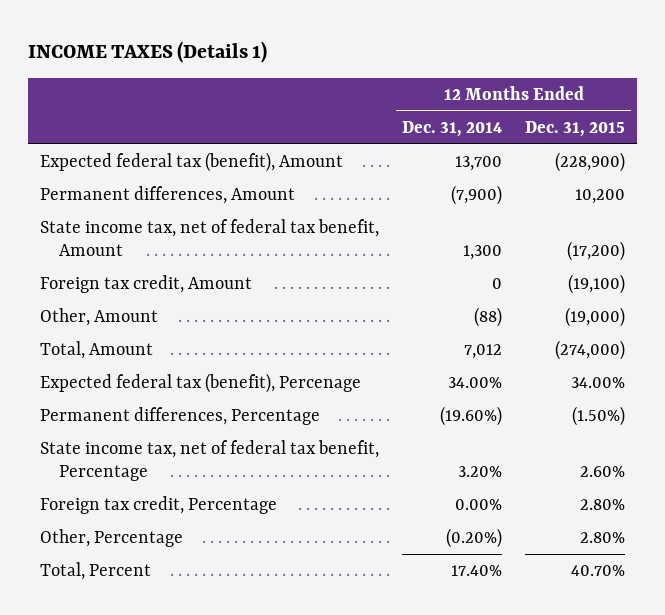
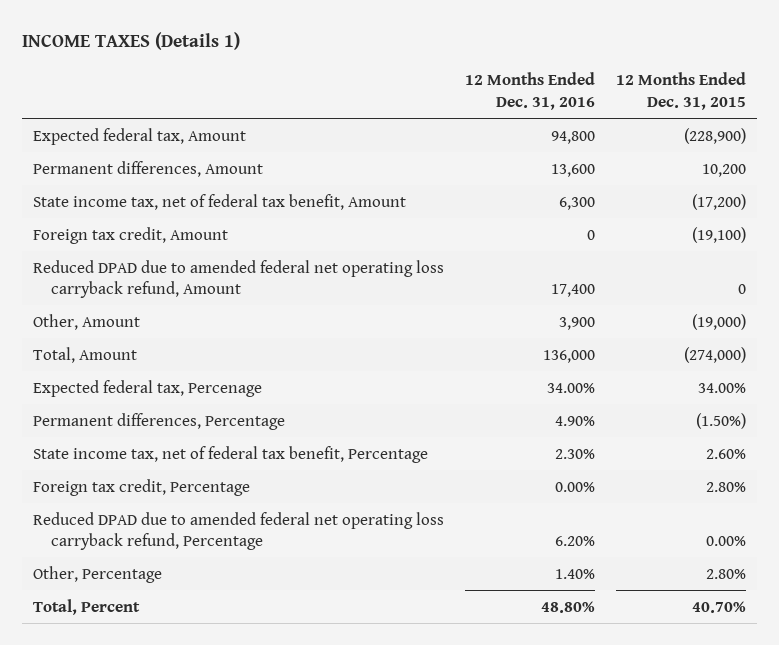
[401,120,502,137] Dec. 31, 2014 -> none
none -> [464,72,595,110] 12 Months Ended Dec. 31, 2016
[39,152,343,173] Expected federal tax (benefit), Amount -> [32,127,246,145] Expected federal tax, Amount
none -> [32,259,444,299] Reduced DPAD due to amended federal net operating loss carryback refund, Amount
[39,373,361,394] Expected federal tax (benefit), Percenage -> [32,379,262,397] Expected federal tax, Percenage
none -> [32,511,444,551] Reduced DPAD due to amended federal net operating loss carryback refund, Percentage

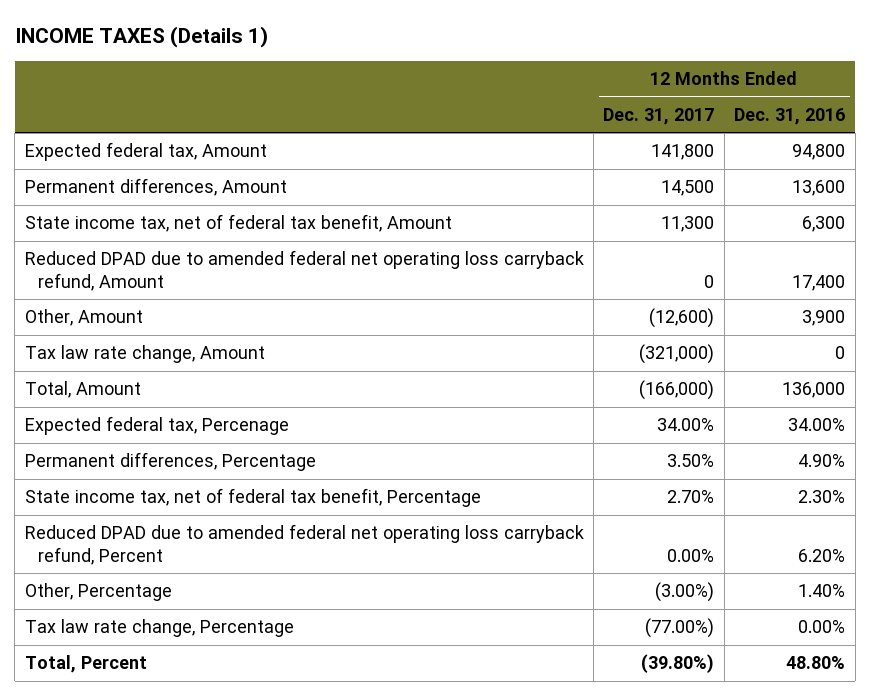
[616,72,747,110] 12 Months Ended Dec. 31, 2015 -> none
none -> [603,107,715,125] Dec. 31, 2017
[32,226,228,244] Foreign tax credit, Amount -> none
none -> [24,345,265,364] Tax law rate change, Amount
[32,478,250,496] Foreign tax credit, Percentage -> none
[32,511,444,551] Reduced DPAD due to amended federal net operating loss carryback refund, Percentage -> [24,524,584,565] Reduced DPAD due to amended federal net operating loss carryback refund, Percent
none -> [24,619,294,638] Tax law rate change, Percentage

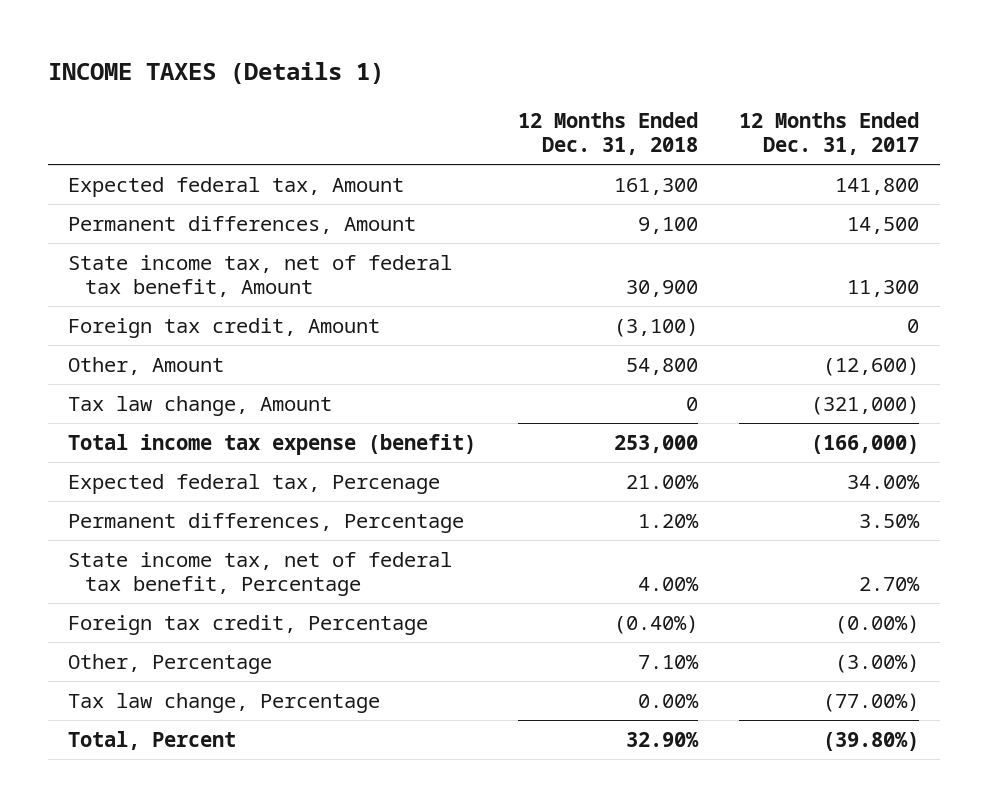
[734,107,846,125] Dec. 31, 2016 -> none
none -> [517,111,698,156] 12 Months Ended Dec. 31, 2018
[24,250,584,291] Reduced DPAD due to amended federal net operating loss carryback refund, Amount -> [68,317,381,338] Foreign tax credit, Amount
[24,345,265,364] Tax law rate change, Amount -> [68,395,333,416] Tax law change, Amount
[24,381,141,399] Total, Amount -> [68,433,477,455] Total income tax expense (benefit)
[24,524,584,565] Reduced DPAD due to amended federal net operating loss carryback refund, Percent -> none
none -> [68,614,429,635] Foreign tax credit, Percentage
[24,619,294,638] Tax law rate change, Percentage -> [68,692,381,713] Tax law change, Percentage

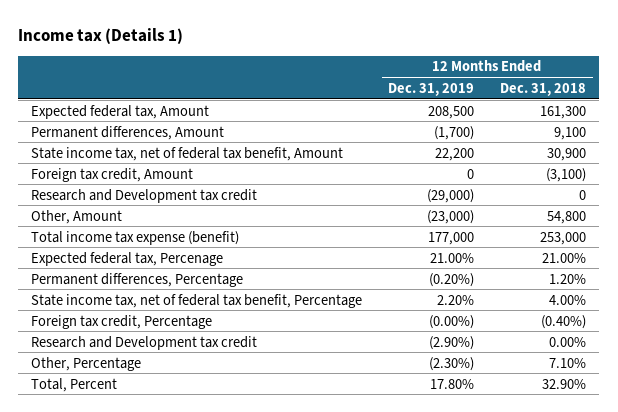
[47,61,384,84] INCOME TAXES (Details 1) -> [18,28,184,45] Income tax (Details 1)
[739,111,920,156] 12 Months Ended Dec. 31, 2017 -> none
none -> [388,82,475,96] Dec. 31, 2019
none -> [31,188,258,203] Research and Development tax credit
[68,395,333,416] Tax law change, Amount -> none
none -> [31,335,258,350] Research and Development tax credit
[68,692,381,713] Tax law change, Percentage -> none

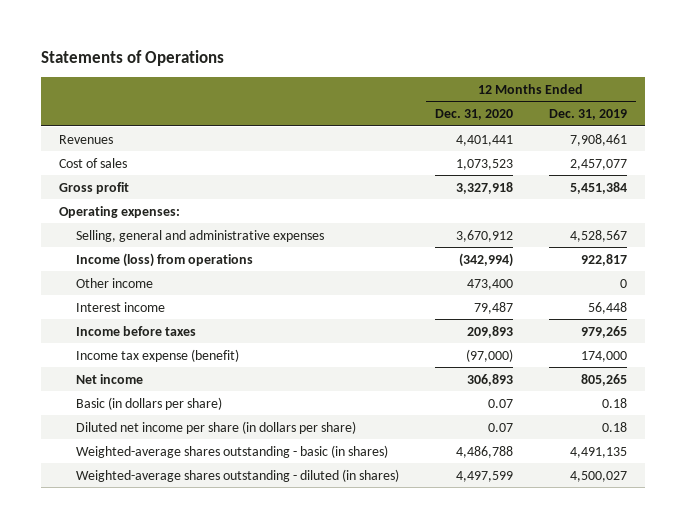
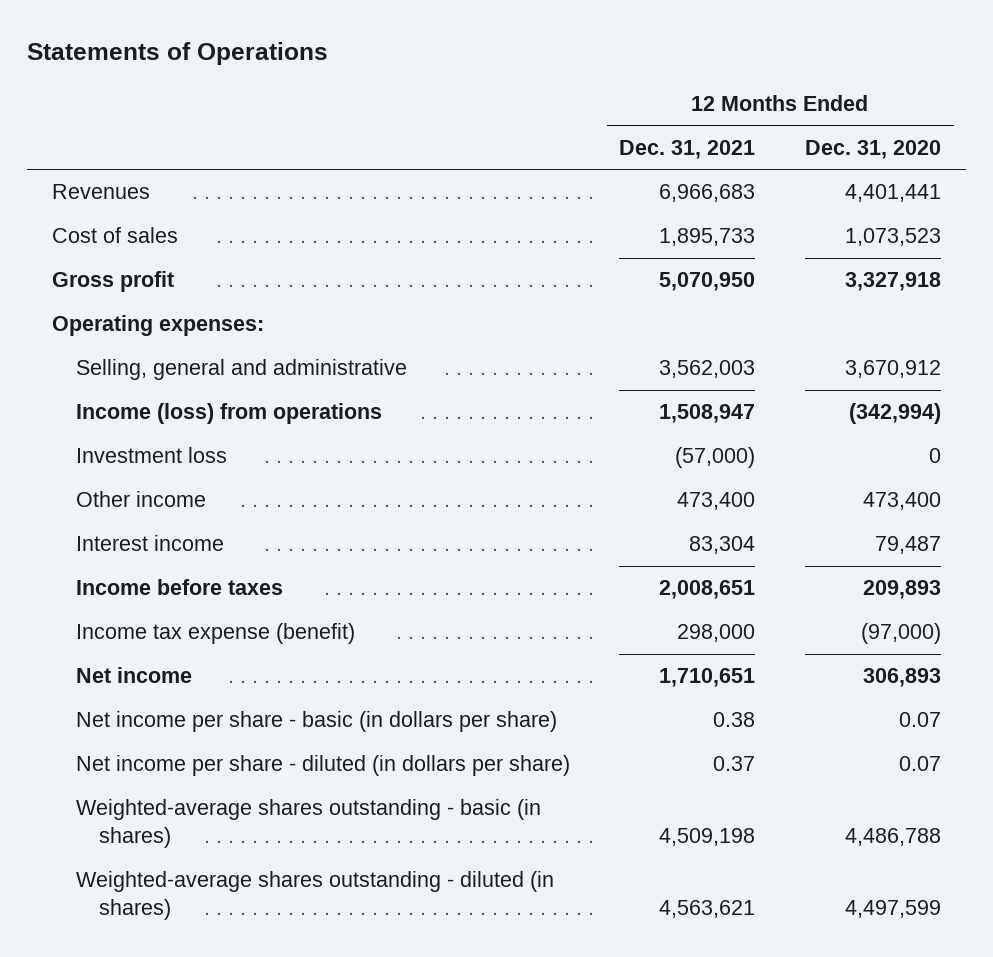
[548,109,627,121] Dec. 31, 2019 -> none
none -> [619,139,756,159] Dec. 31, 2021
[76,229,325,242] Selling, general and administrative expenses -> [75,359,407,381] Selling, general and administrative
none -> [75,447,227,464] Investment loss
[76,396,223,410] Basic (in dollars per share) -> [75,711,557,733] Net income per share - basic (in dollars per share)
[76,420,357,434] Diluted net income per share (in dollars per share) -> [75,755,570,777] Net income per share - diluted (in dollars per share)

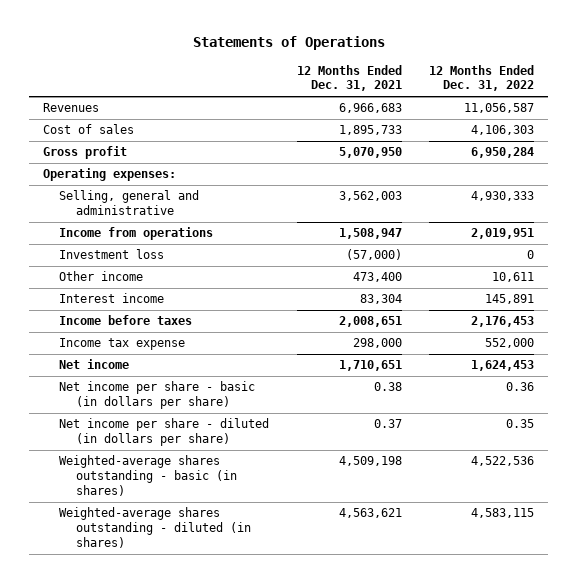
[805,139,942,159] Dec. 31, 2020 -> none
none -> [429,64,535,92] 12 Months Ended Dec. 31, 2022
[75,403,382,425] Income (loss) from operations -> [59,227,214,241] Income from operations
[75,623,355,645] Income tax expense (benefit) -> [59,338,186,351] Income tax expense

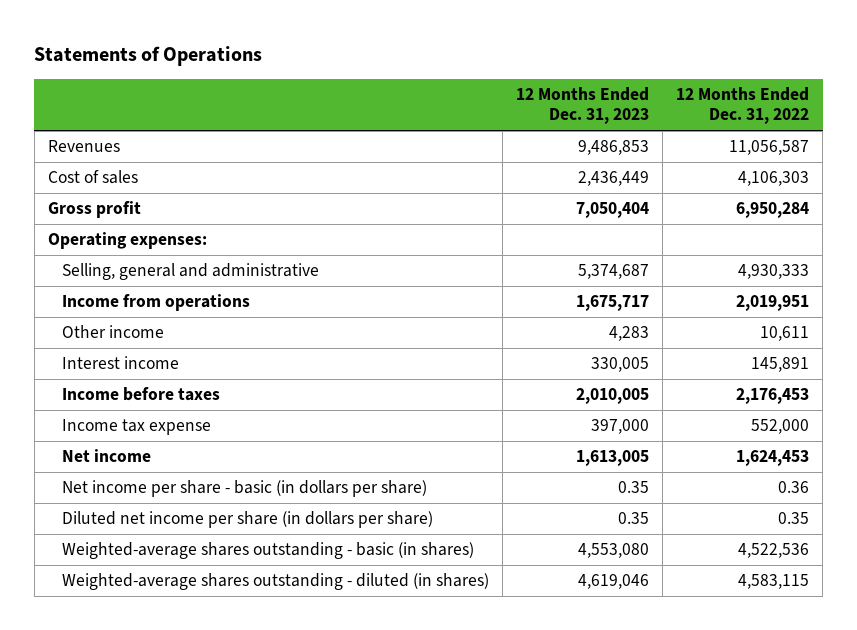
[296,64,402,92] 12 Months Ended Dec. 31, 2021 -> none
none -> [515,86,649,125] 12 Months Ended Dec. 31, 2023
[59,249,165,260] Investment loss -> none
[59,418,270,447] Net income per share - diluted (in dollars per share) -> [61,511,433,529] Diluted net income per share (in dollars per share)

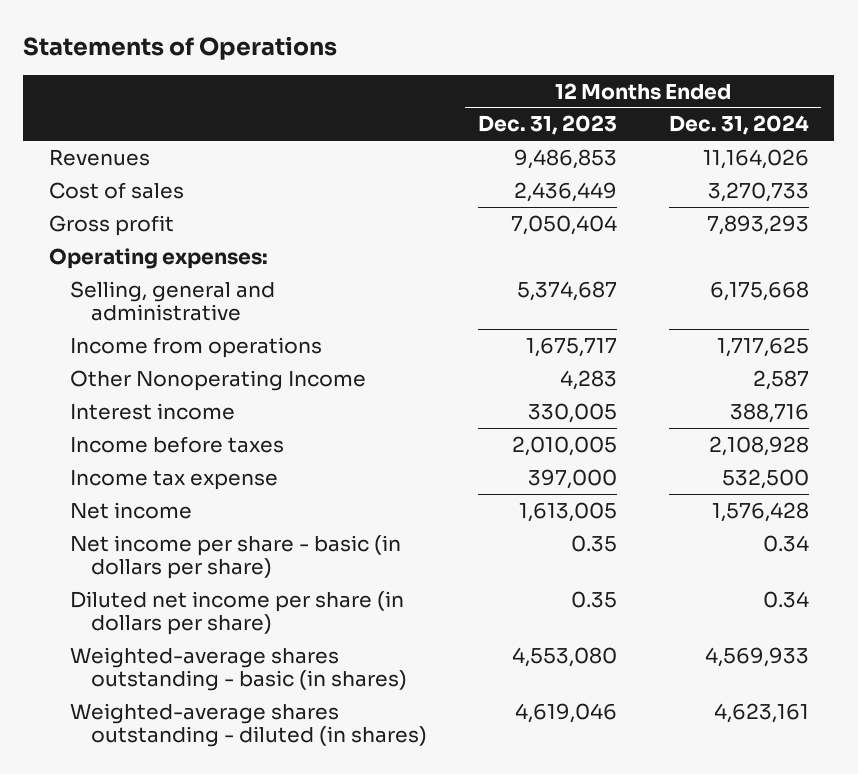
[676,86,810,125] 12 Months Ended Dec. 31, 2022 -> none
none -> [668,115,809,136] Dec. 31, 2024
[61,325,164,339] Other income -> [69,369,366,391] Other Nonoperating Income

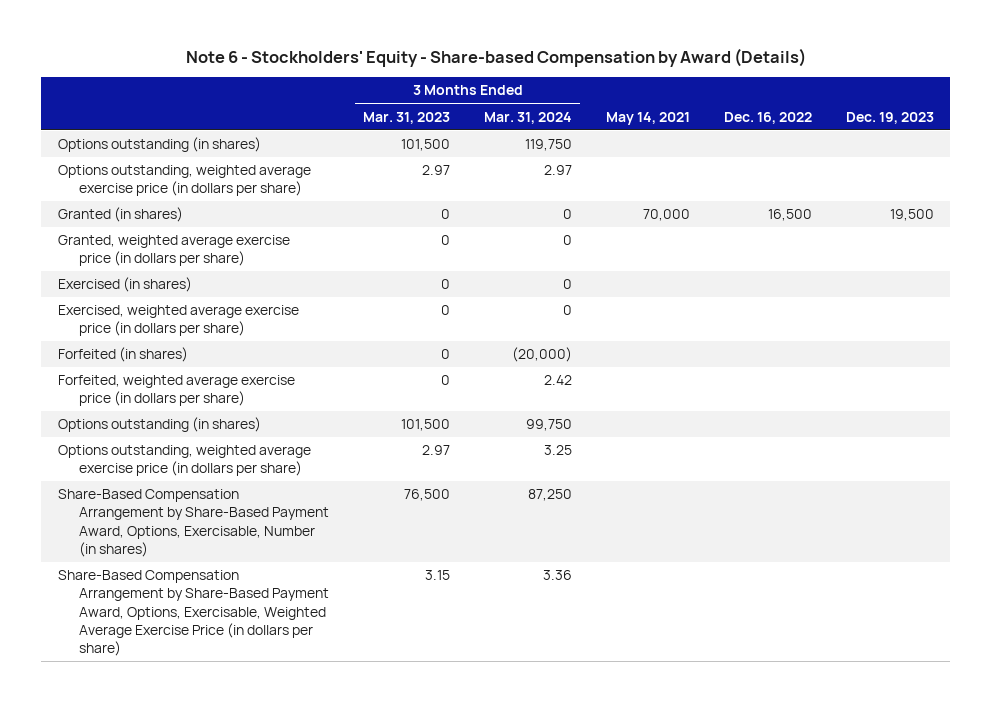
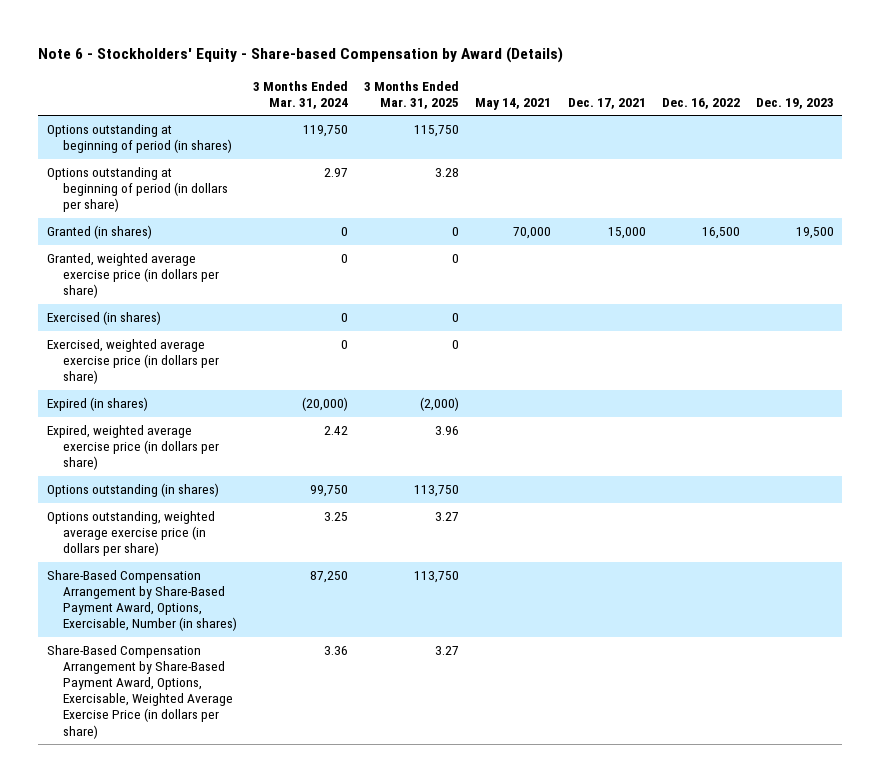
[363,111,451,124] Mar. 31, 2023 -> none
none -> [364,80,460,109] 3 Months Ended Mar. 31, 2025
none -> [567,97,646,109] Dec. 17, 2021
[57,137,261,153] Options outstanding (in shares) -> [46,124,232,154] Options outstanding at beginning of period (in shares)
[57,165,311,197] Options outstanding, weighted average exercise price (in dollars per share) -> [46,167,228,213] Options outstanding at beginning of period (in dollars per share)
[57,347,188,363] Forfeited (in shares) -> [46,397,148,412] Expired (in shares)
[57,375,295,407] Forfeited, weighted average exercise price (in dollars per share) -> [46,425,219,471] Expired, weighted average exercise price (in dollars per share)

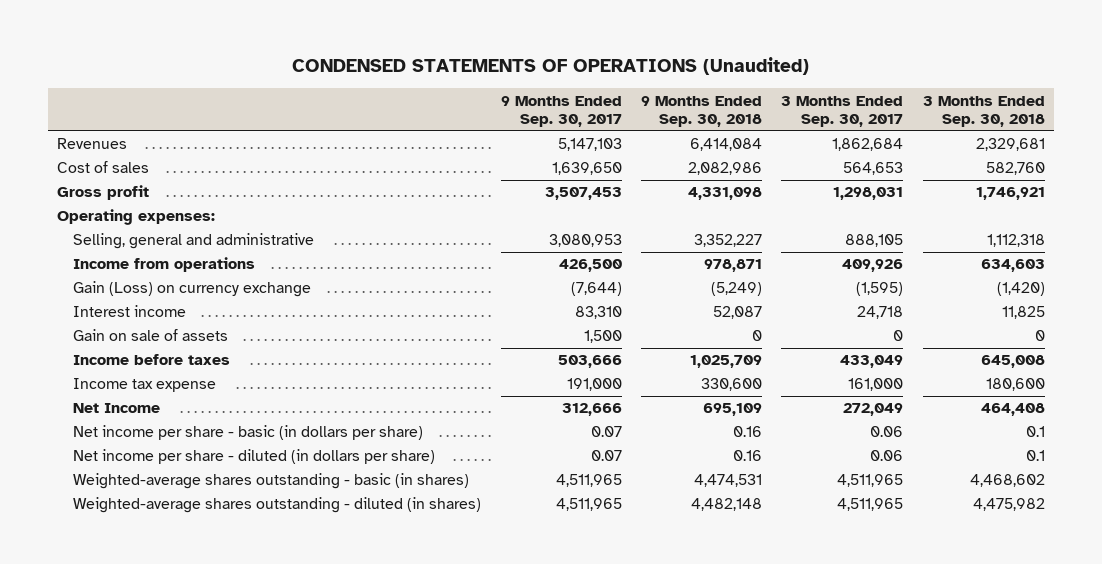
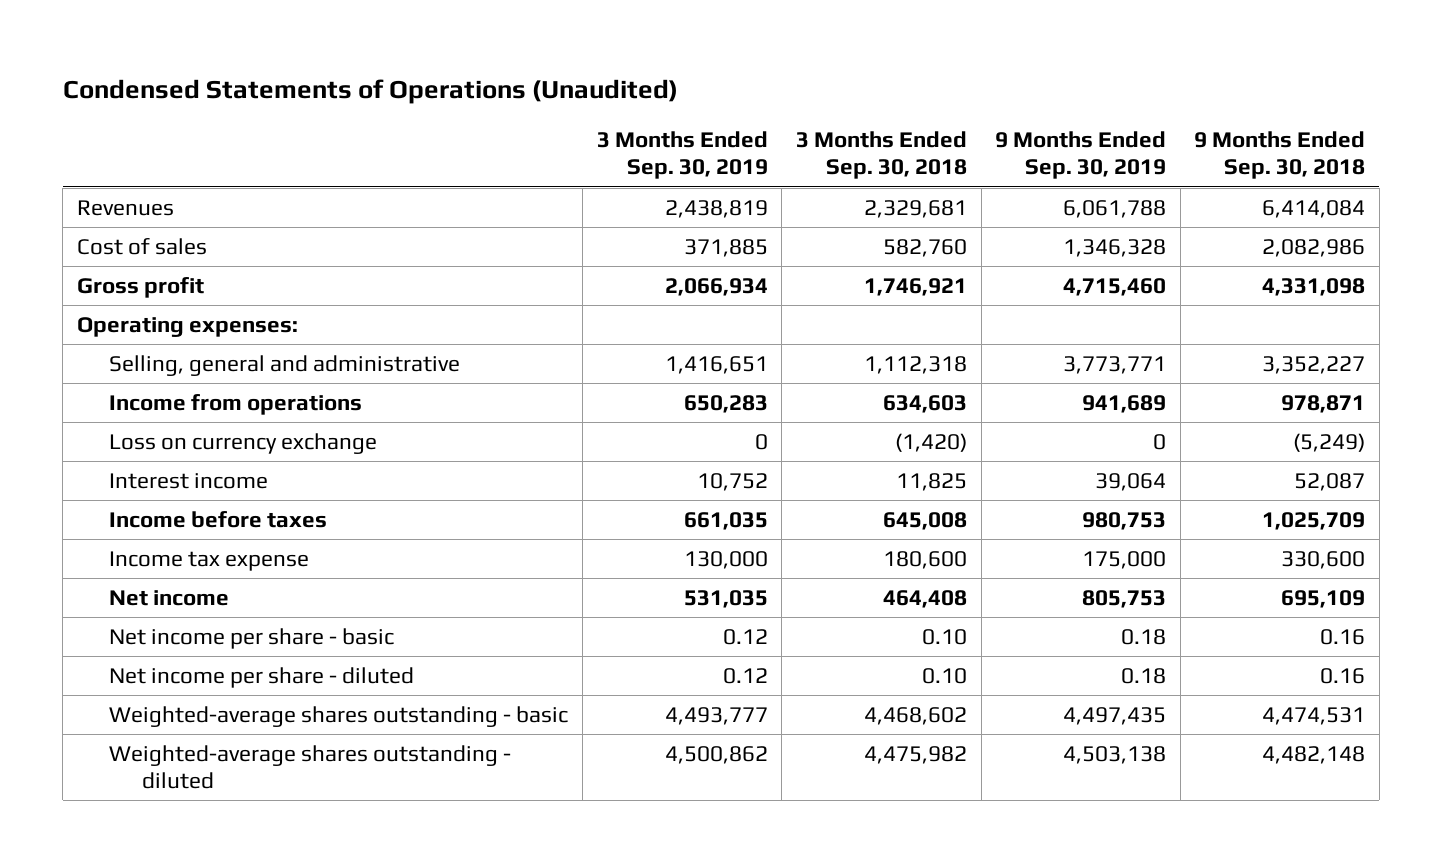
[291,57,809,76] CONDENSED STATEMENTS OF OPERATIONS (Unaudited) -> [62,78,678,104] Condensed Statements of Operations (Unaudited)
[500,95,622,128] 9 Months Ended Sep. 30, 2017 -> none
[781,95,904,128] 3 Months Ended Sep. 30, 2017 -> none
none -> [596,131,768,180] 3 Months Ended Sep. 30, 2019
none -> [995,131,1167,180] 9 Months Ended Sep. 30, 2019
[73,281,312,298] Gain (Loss) on currency exchange -> [109,432,378,454] Loss on currency exchange
[73,329,229,342] Gain on sale of assets -> none
[73,403,161,414] Net Income -> [109,589,230,606] Net income
[73,425,424,441] Net income per share - basic (in dollars per share) -> [109,627,395,649] Net income per share - basic
[1025,426,1045,438] 0.1 -> [921,628,967,645] 0.10
[73,449,436,465] Net income per share - diluted (in dollars per share) -> [109,666,415,688] Net income per share - diluted
[1025,450,1045,462] 0.1 -> [921,667,967,684] 0.10
[73,473,470,490] Weighted-average shares outstanding - basic (in shares) -> [109,705,569,727] Weighted-average shares outstanding - basic
[73,497,482,514] Weighted-average shares outstanding - diluted (in shares) -> [109,744,512,790] Weighted-average shares outstanding - diluted

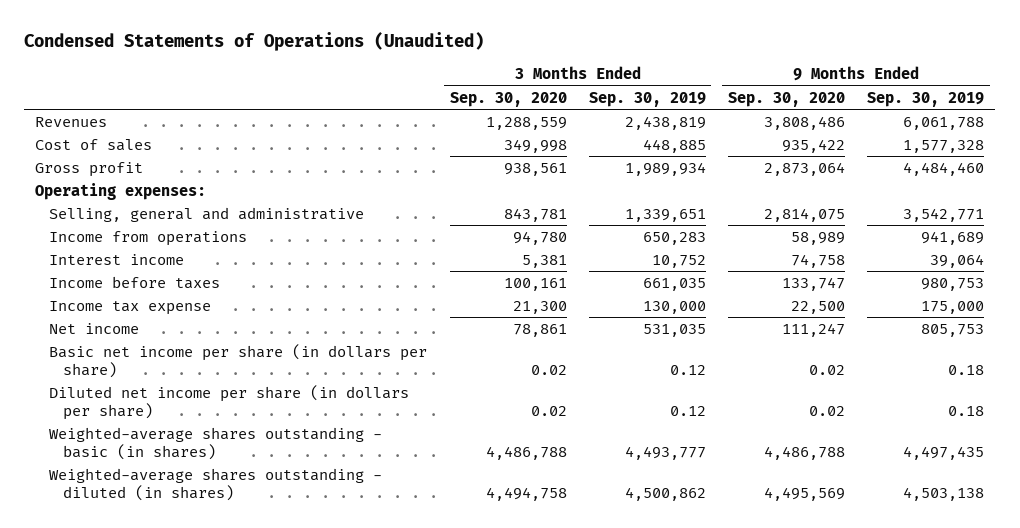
[795,131,967,180] 3 Months Ended Sep. 30, 2018 -> none
[1194,131,1366,180] 9 Months Ended Sep. 30, 2018 -> none
none -> [449,91,567,107] Sep. 30, 2020
none -> [727,91,845,107] Sep. 30, 2020
[683,238,768,257] 371,885 -> [642,138,706,153] 448,885
[1063,238,1167,257] 1,346,328 -> [903,139,985,153] 1,577,328
[664,277,768,296] 2,066,934 -> [624,161,706,176] 1,989,934
[1063,277,1167,296] 4,715,460 -> [903,161,985,176] 4,484,460
[664,355,768,374] 1,416,651 -> [624,208,706,222] 1,339,651
[1063,355,1167,374] 3,773,771 -> [903,207,985,222] 3,542,771
[109,432,378,454] Loss on currency exchange -> none
[109,627,395,649] Net income per share - basic -> [49,343,428,378] Basic net income per share (in dollars per share)
[109,666,415,688] Net income per share - diluted -> [49,384,410,420] Diluted net income per share (in dollars per share)
[109,705,569,727] Weighted-average shares outstanding - basic -> [49,426,383,460] Weighted-average shares outstanding - basic (in shares)
[109,744,512,790] Weighted-average shares outstanding - diluted -> [49,467,383,501] Weighted-average shares outstanding - diluted (in shares)

